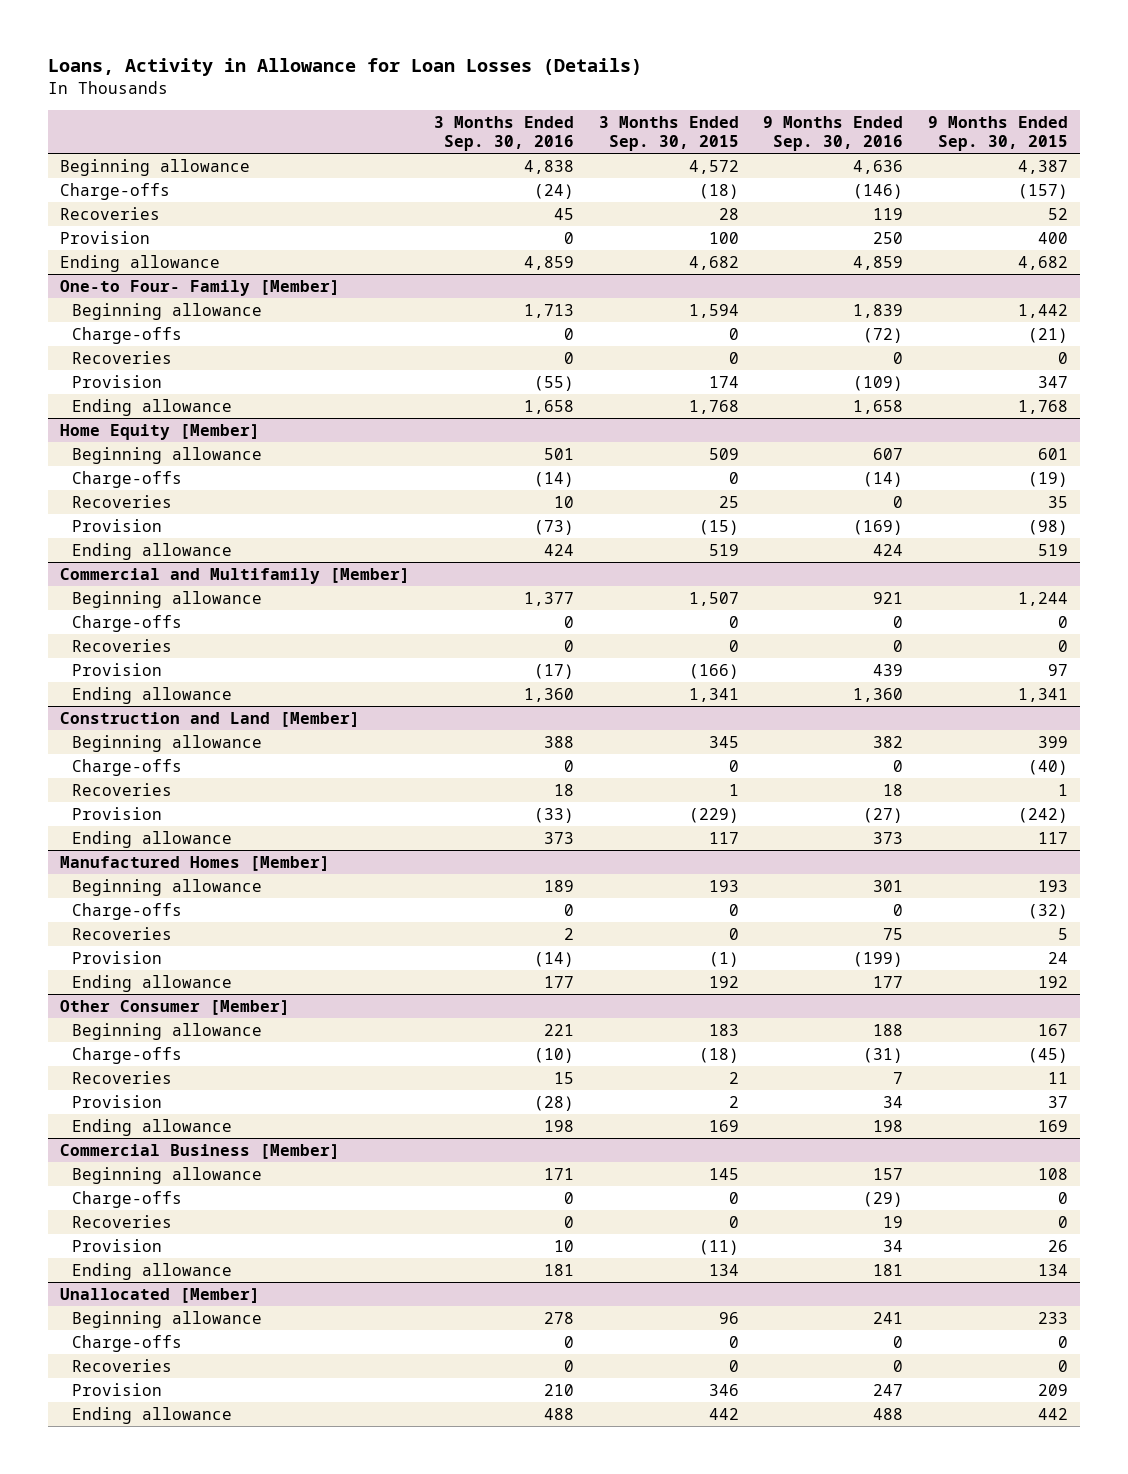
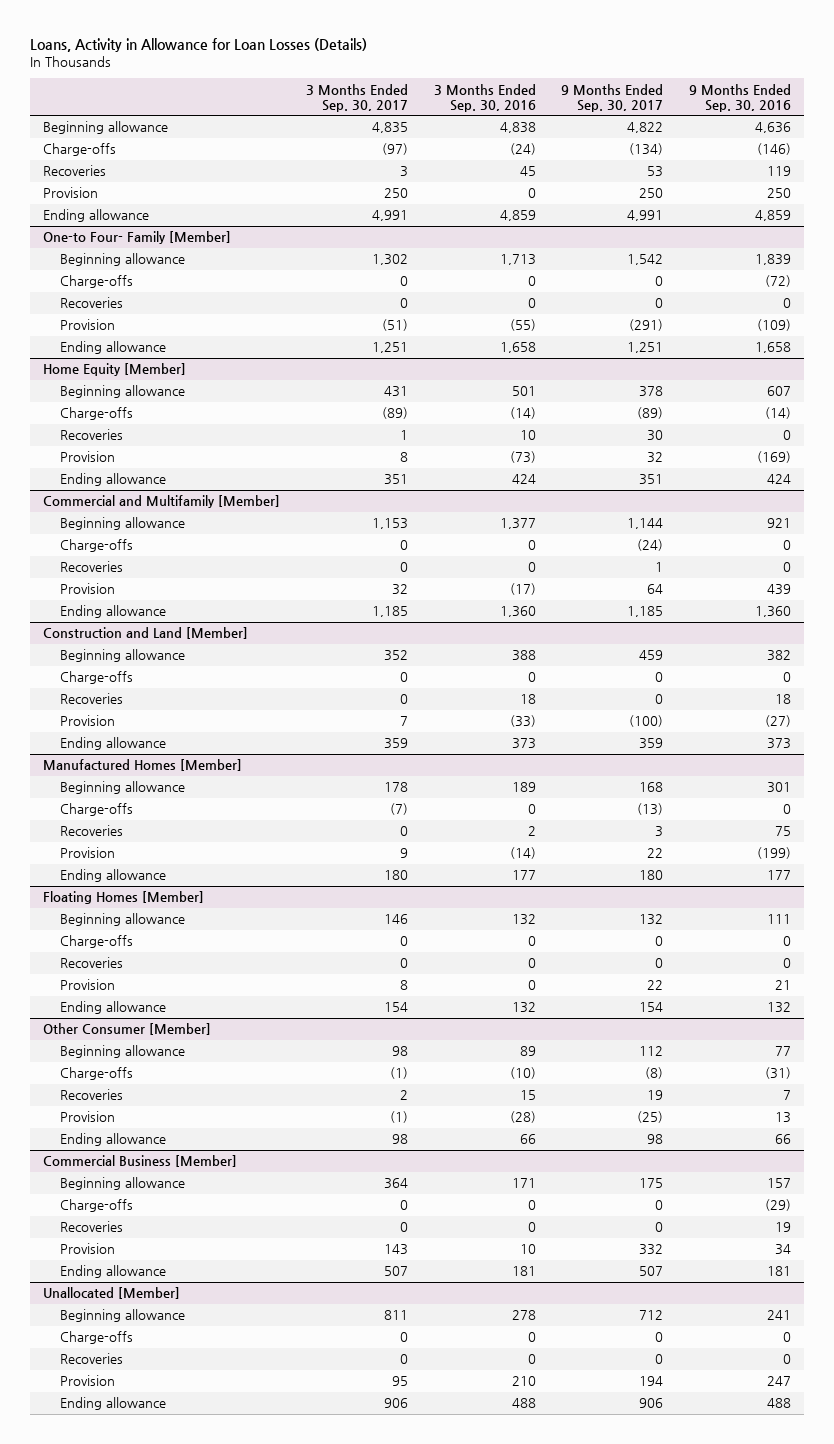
[598,115,739,152] 3 Months Ended Sep. 30, 2015 -> none
[927,115,1068,152] 9 Months Ended Sep. 30, 2015 -> none
none -> [306,83,409,112] 3 Months Ended Sep. 30, 2017
none -> [561,83,664,112] 9 Months Ended Sep. 30, 2017
none -> [43,891,205,905] Floating Homes [Member]
none -> [59,913,185,927] Beginning allowance
none -> [59,935,133,949] Charge-offs
none -> [59,957,123,969] Recoveries
none -> [59,979,115,991] Provision
none -> [59,1001,166,1015] Ending allowance
[544,1023,575,1036] 221 -> [519,1046,536,1057] 89
[873,1023,904,1036] 188 -> [775,1046,792,1057] 77
[883,1095,904,1108] 34 -> [775,1112,792,1124] 13
[544,1119,575,1132] 198 -> [519,1134,536,1145] 66
[873,1119,904,1132] 198 -> [775,1134,792,1145] 66

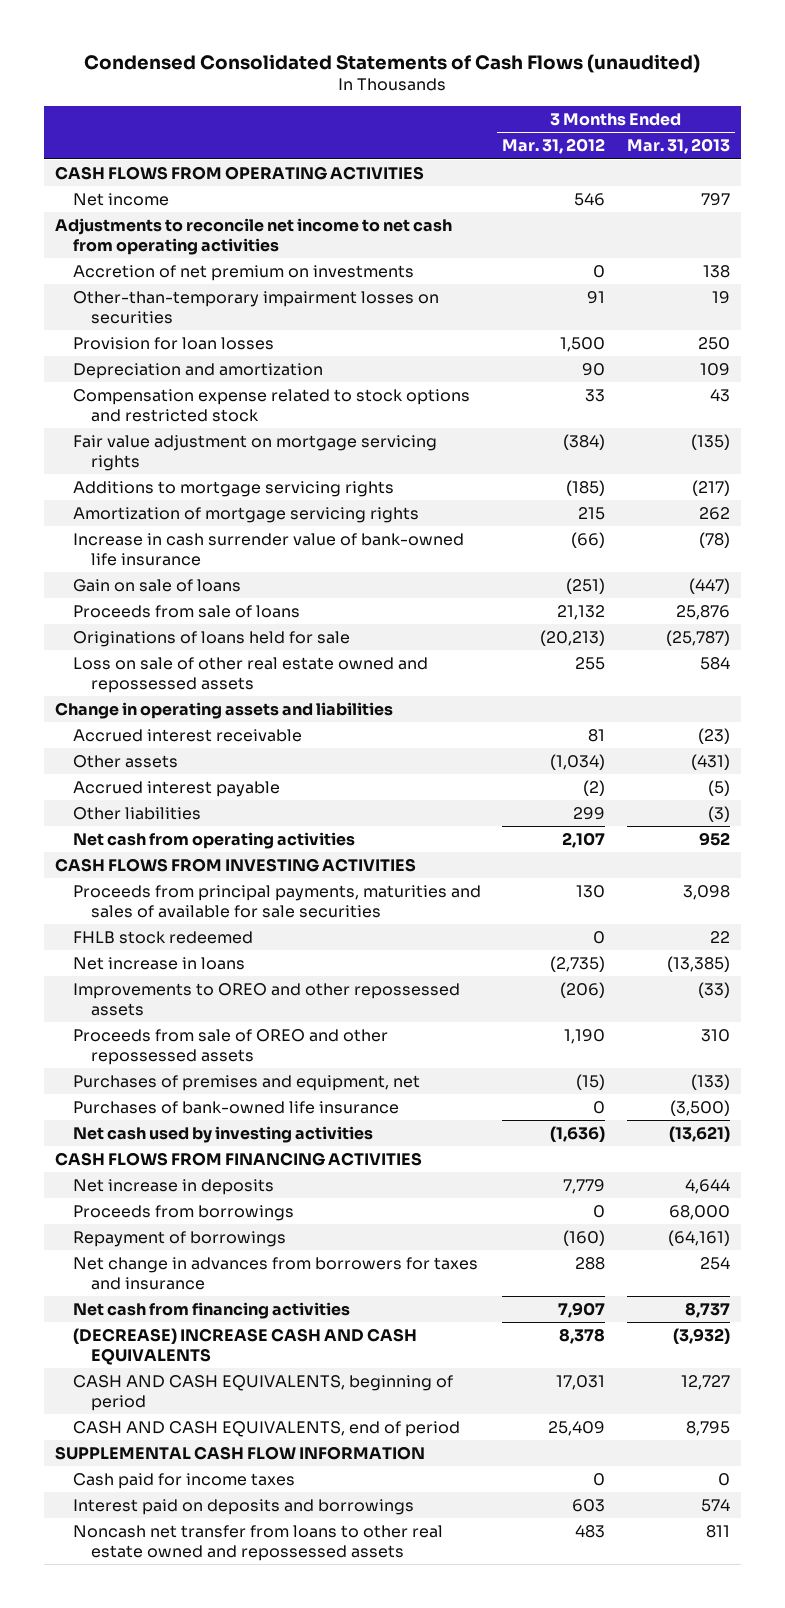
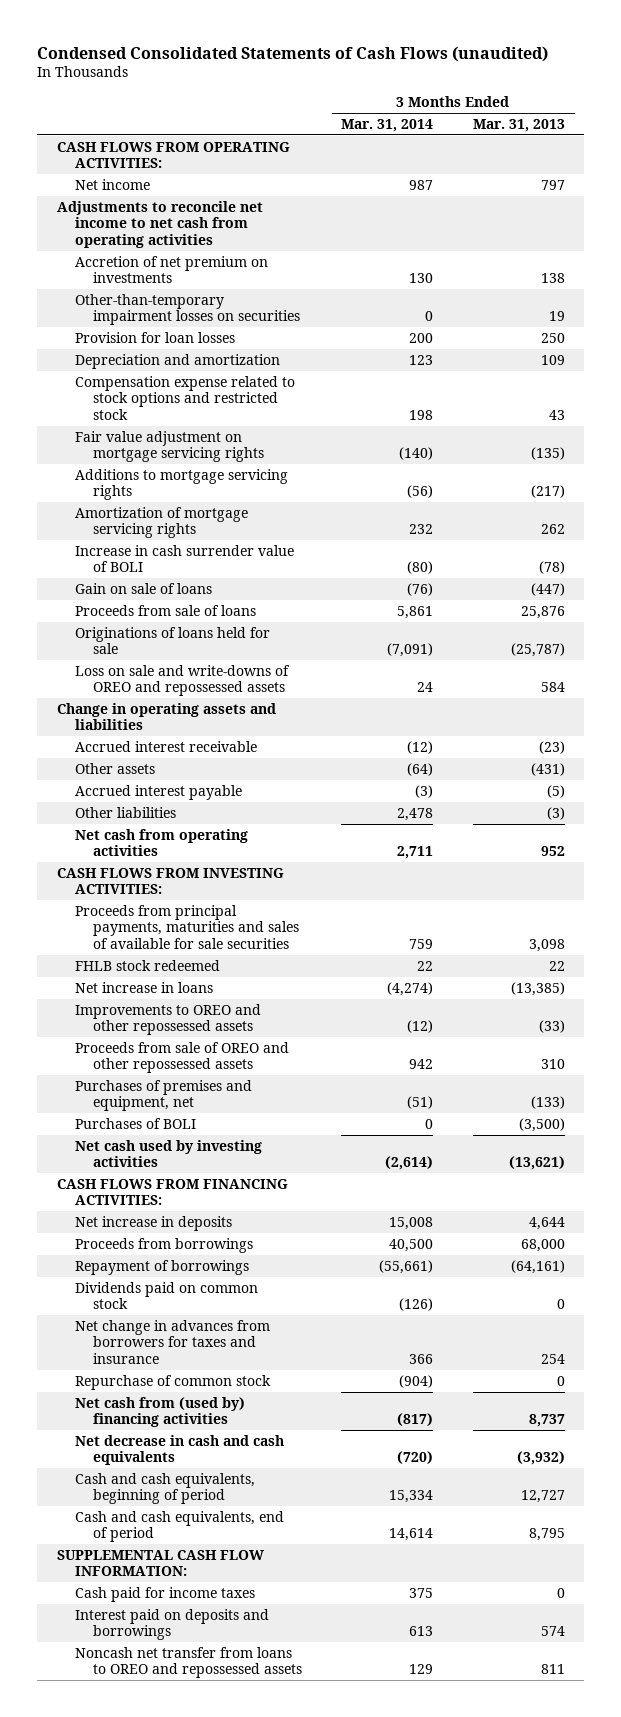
[502,138,606,155] Mar. 31, 2012 -> none
none -> [341,119,434,133] Mar. 31, 2014
[54,165,424,180] CASH FLOWS FROM OPERATING ACTIVITIES -> [56,141,290,169] CASH FLOWS FROM OPERATING ACTIVITIES:
[72,532,464,566] Increase in cash surrender value of bank-owned life insurance -> [74,544,294,573] Increase in cash surrender value of BOLI
[72,656,428,693] Loss on sale of other real estate owned and repossessed assets -> [74,664,290,697] Loss on sale and write-downs of OREO and repossessed assets
[54,857,416,872] CASH FLOWS FROM INVESTING ACTIVITIES -> [56,867,284,895] CASH FLOWS FROM INVESTING ACTIVITIES:
[72,1100,399,1114] Purchases of bank-owned life insurance -> [74,1117,196,1129] Purchases of BOLI
[54,1151,422,1166] CASH FLOWS FROM FINANCING ACTIVITIES -> [56,1178,288,1206] CASH FLOWS FROM FINANCING ACTIVITIES:
none -> [74,1281,258,1310] Dividends paid on common stock
none -> [74,1374,271,1390] Repurchase of common stock
[72,1301,350,1319] Net cash from financing activities -> [74,1396,245,1428] Net cash from (used by) financing activities
[72,1327,417,1365] (DECREASE) INCREASE CASH AND CASH EQUIVALENTS -> [74,1434,284,1466] Net decrease in cash and cash equivalents
[72,1374,453,1411] CASH AND CASH EQUIVALENTS, beginning of period -> [74,1472,255,1505] Cash and cash equivalents, beginning of period
[72,1420,460,1437] CASH AND CASH EQUIVALENTS, end of period -> [74,1510,284,1543] Cash and cash equivalents, end of period
[54,1445,425,1460] SUPPLEMENTAL CASH FLOW INFORMATION -> [56,1549,264,1577] SUPPLEMENTAL CASH FLOW INFORMATION:
[72,1524,443,1561] Noncash net transfer from loans to other real estate owned and repossessed assets -> [74,1646,303,1679] Noncash net transfer from loans to OREO and repossessed assets

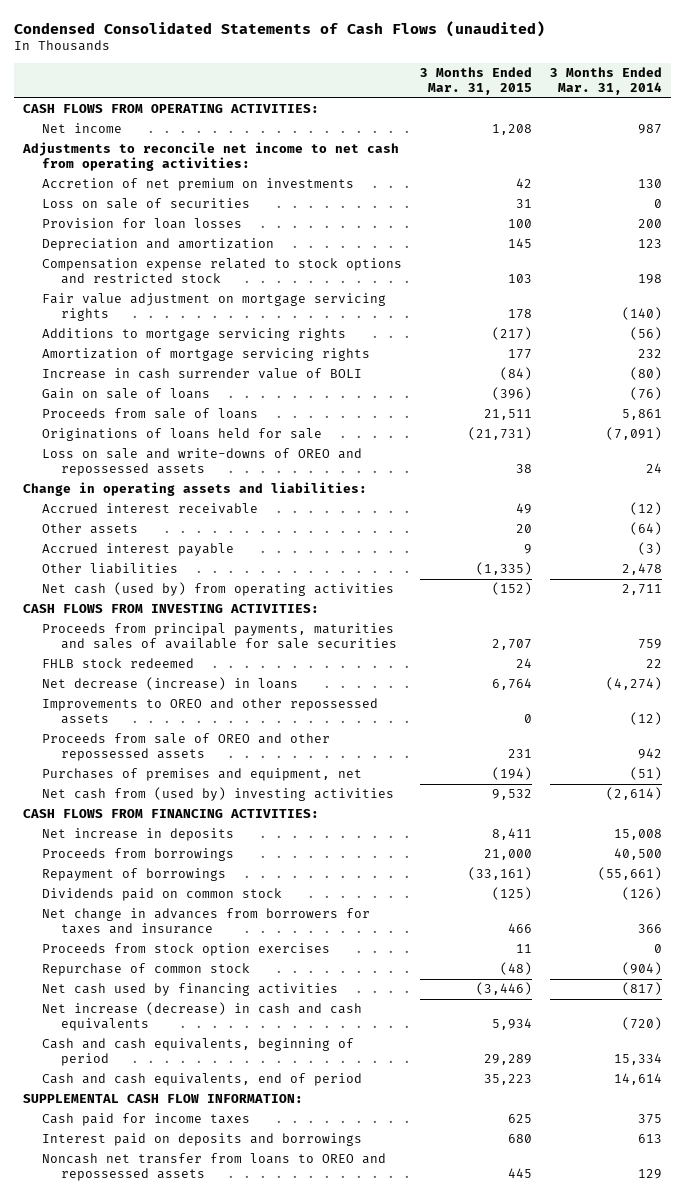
[472,119,565,133] Mar. 31, 2013 -> none
none -> [420,67,533,96] 3 Months Ended Mar. 31, 2015
[56,200,263,248] Adjustments to reconcile net income to net cash from operating activities -> [22,142,400,172] Adjustments to reconcile net income to net cash from operating activities:
[74,293,301,326] Other-than-temporary impairment losses on securities -> none
none -> [41,198,250,210] Loss on sale of securities
[56,702,276,731] Change in operating assets and liabilities -> [23,482,368,497] Change in operating assets and liabilities:
[74,828,248,857] Net cash from operating activities -> [41,582,394,597] Net cash (used by) from operating activities
[74,981,213,993] Net increase in loans -> [41,677,298,691] Net decrease (increase) in loans
[74,1117,196,1129] Purchases of BOLI -> none
[74,1139,262,1168] Net cash used by investing activities -> [41,787,394,802] Net cash from (used by) investing activities
none -> [41,943,330,957] Proceeds from stock option exercises
[74,1396,245,1428] Net cash from (used by) financing activities -> [41,983,338,997] Net cash used by financing activities
[74,1434,284,1466] Net decrease in cash and cash equivalents -> [41,1002,362,1032] Net increase (decrease) in cash and cash equivalents

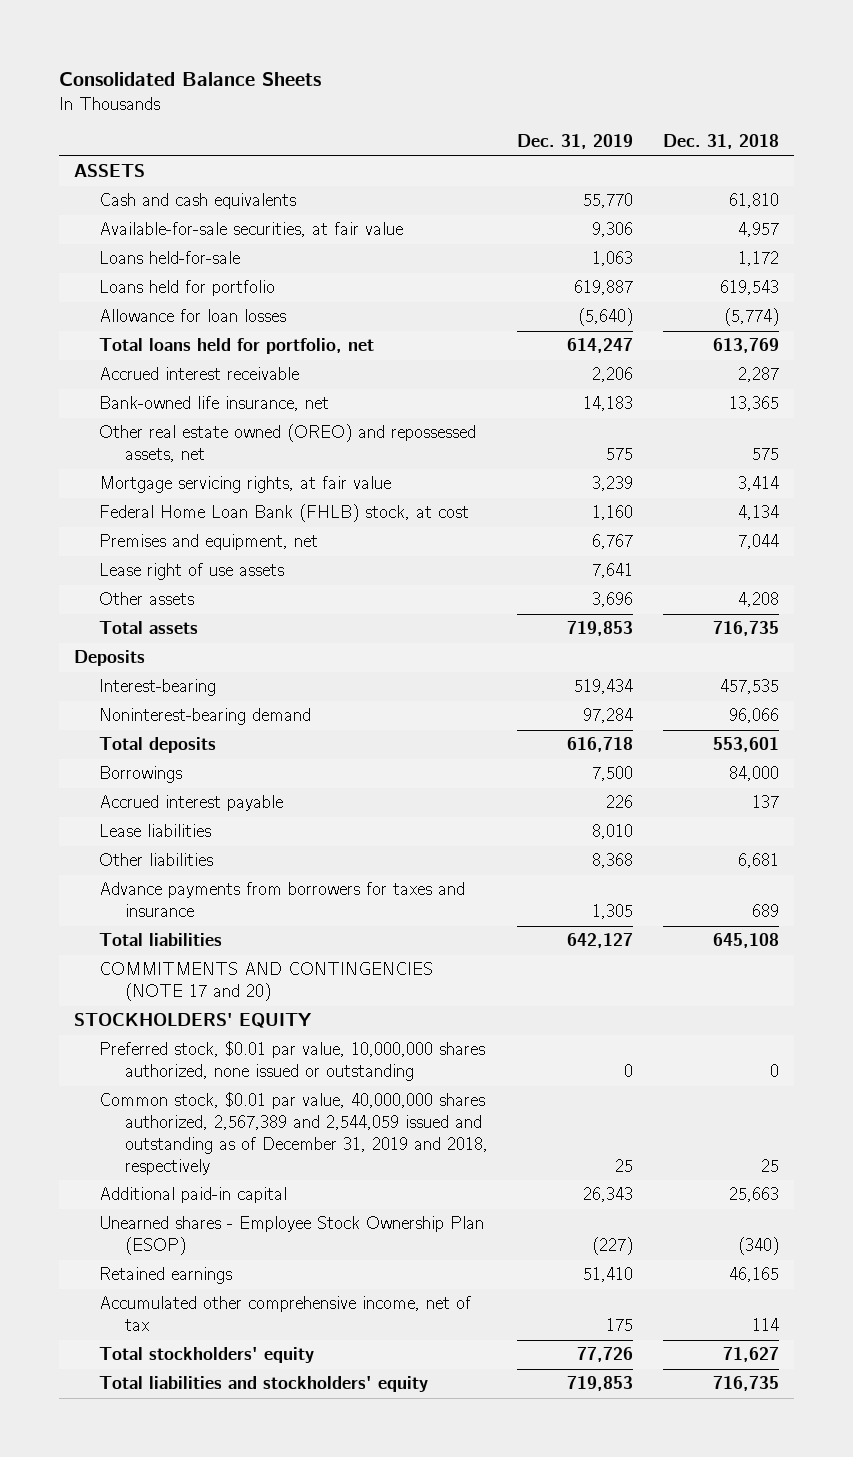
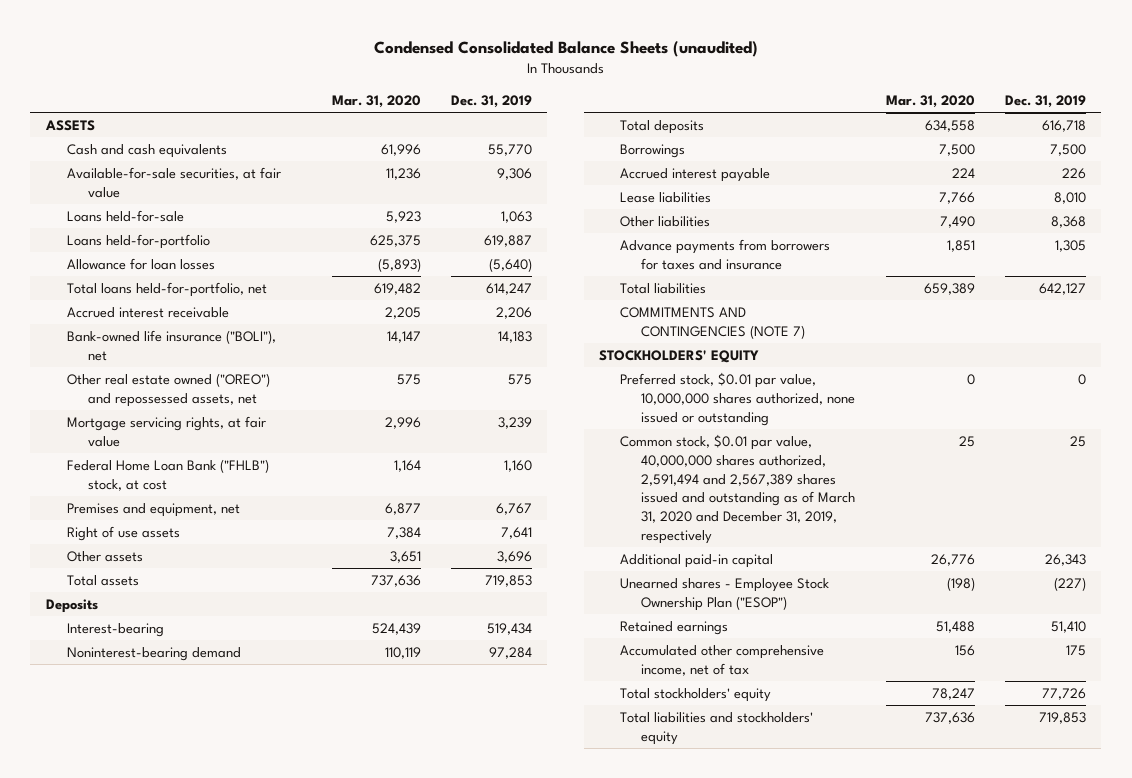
[58,72,321,87] Consolidated Balance Sheets -> [373,41,758,58] Condensed Consolidated Balance Sheets (unaudited)
[663,134,780,150] Dec. 31, 2018 -> none
none -> [331,94,421,108] Mar. 31, 2020
[99,280,276,297] Loans held for portfolio -> [66,233,210,249] Loans held-for-portfolio
[99,338,375,355] Total loans held for portfolio, net -> [66,281,267,297] Total loans held-for-portfolio, net
[99,396,330,412] Bank-owned life insurance, net -> [66,329,276,361] Bank-owned life insurance ("BOLI"), net
[99,424,477,463] Other real estate owned (OREO) and repossessed assets, net -> [66,372,270,407] Other real estate owned ("OREO") and repossessed assets, net
[99,504,470,523] Federal Home Loan Bank (FHLB) stock, at cost -> [66,458,269,491] Federal Home Loan Bank ("FHLB") stock, at cost
[99,563,285,581] Lease right of use assets -> [66,525,180,541] Right of use assets
[99,962,434,1002] COMMITMENTS AND CONTINGENCIES (NOTE 17 and 20) -> [620,306,806,339] COMMITMENTS AND CONTINGENCIES (NOTE 7)
[99,1092,488,1176] Common stock, $0.01 par value, 40,000,000 shares authorized, 2,567,389 and 2,544,059 issued and outstanding as of December 31, 2019 and 2018, respectively -> [620,433,856,544] Common stock, $0.01 par value, 40,000,000 shares authorized, 2,591,494 and 2,567,389 shares issued and outstanding as of March 31, 2020 and December 31, 2019, respectively
[99,1216,485,1256] Unearned shares - Employee Stock Ownership Plan (ESOP) -> [620,577,830,611] Unearned shares - Employee Stock Ownership Plan ("ESOP")

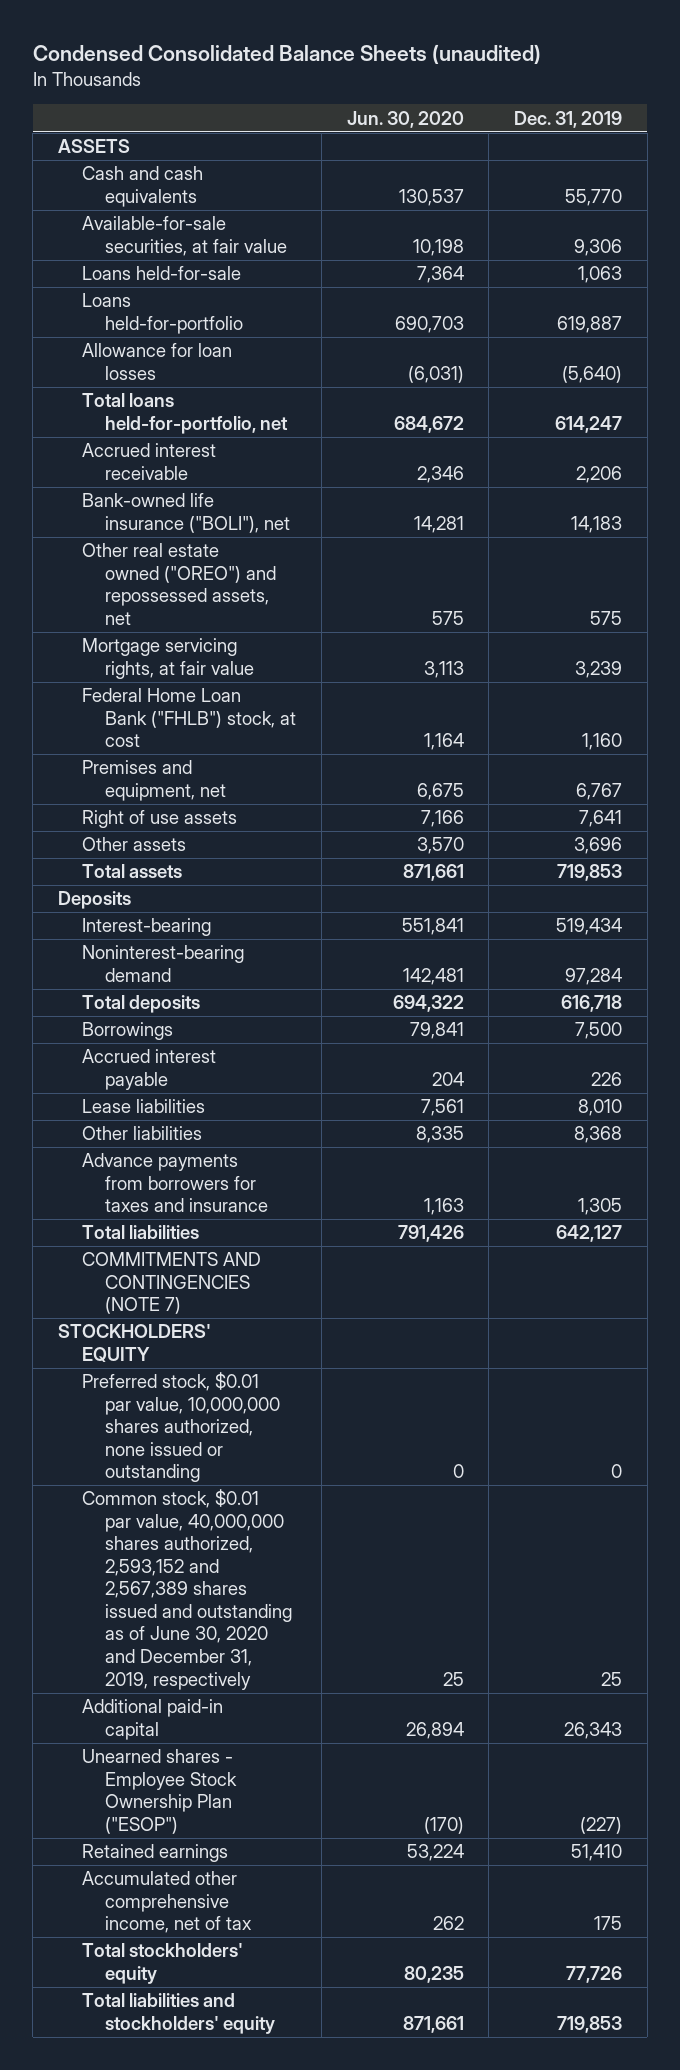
[331,94,421,108] Mar. 31, 2020 -> none
none -> [346,110,464,128] Jun. 30, 2020
[620,433,856,544] Common stock, $0.01 par value, 40,000,000 shares authorized, 2,591,494 and 2,567,389 shares issued and outstanding as of March 31, 2020 and December 31, 2019, respectively -> [81,1489,293,1690] Common stock, $0.01 par value, 40,000,000 shares authorized, 2,593,152 and 2,567,389 shares issued and outstanding as of June 30, 2020 and December 31, 2019, respectively

